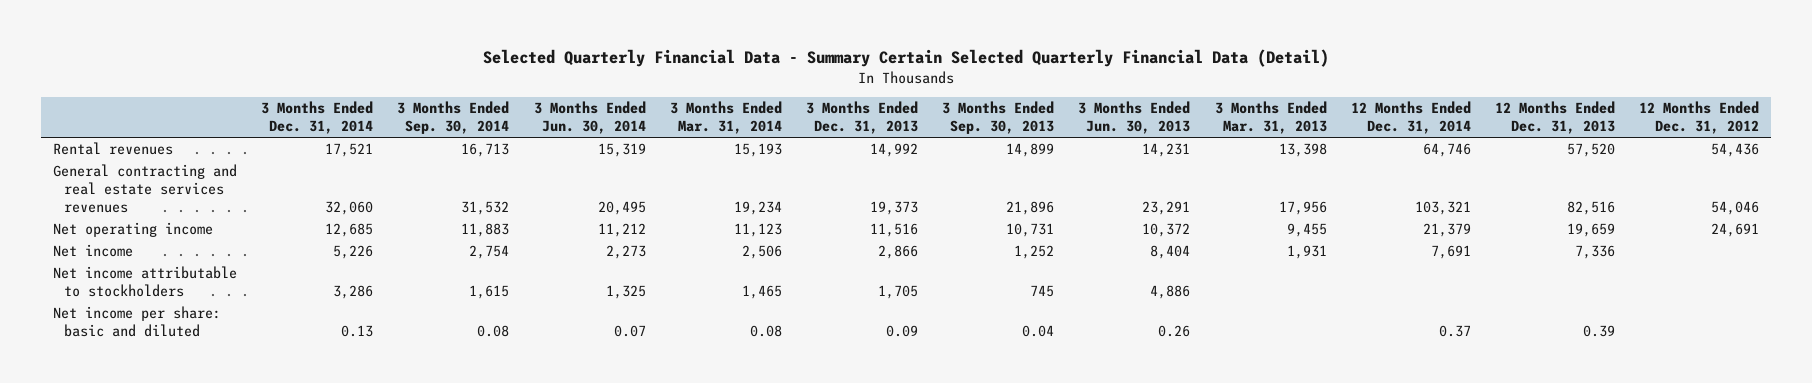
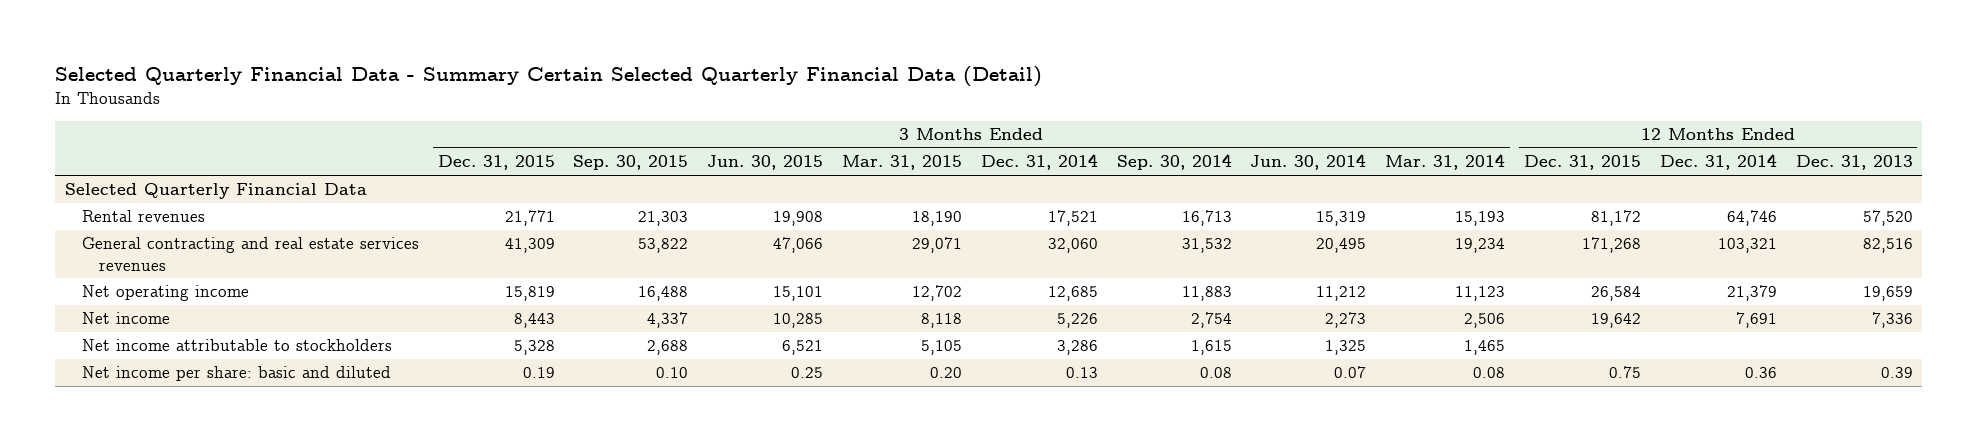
[805,101,918,135] 3 Months Ended Dec. 31, 2013 -> none
[942,101,1055,135] 3 Months Ended Sep. 30, 2013 -> none
[1078,101,1191,135] 3 Months Ended Jun. 30, 2013 -> none
[1214,101,1327,135] 3 Months Ended Mar. 31, 2013 -> none
[1639,101,1760,135] 12 Months Ended Dec. 31, 2012 -> none
none -> [437,155,555,171] Dec. 31, 2015
none -> [573,155,689,171] Sep. 30, 2015
none -> [707,155,824,171] Jun. 30, 2015
none -> [842,155,963,171] Mar. 31, 2015
none -> [1524,155,1642,171] Dec. 31, 2015
none -> [64,183,367,200] Selected Quarterly Financial Data
[1438,325,1471,338] 0.37 -> [1744,367,1777,379] 0.36

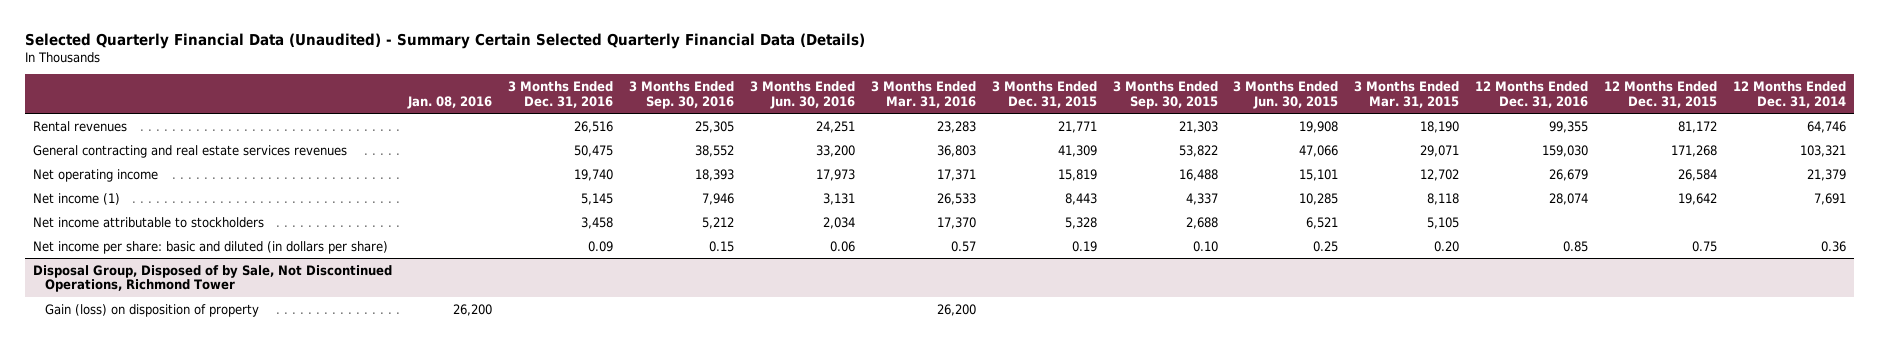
[55,66,1043,88] Selected Quarterly Financial Data - Summary Certain Selected Quarterly Financial Data (Detail) -> [25,32,866,49] Selected Quarterly Financial Data (Unaudited) - Summary Certain Selected Quarterly Financial Data (Details)
[980,154,1098,171] Dec. 31, 2014 -> none
[1116,154,1232,171] Sep. 30, 2014 -> none
[1250,154,1367,171] Jun. 30, 2014 -> none
[1385,154,1506,171] Mar. 31, 2014 -> none
[1795,155,1913,171] Dec. 31, 2013 -> none
none -> [406,95,492,109] Jan. 08, 2016
none -> [507,81,613,108] 3 Months Ended Dec. 31, 2016
none -> [628,81,734,109] 3 Months Ended Sep. 30, 2016
none -> [749,81,855,109] 3 Months Ended Jun. 30, 2016
none -> [870,81,976,108] 3 Months Ended Mar. 31, 2016
none -> [1475,81,1589,108] 12 Months Ended Dec. 31, 2016
[64,183,367,200] Selected Quarterly Financial Data -> none
[81,312,170,325] Net income -> [33,192,121,205] Net income (1)
[81,366,391,382] Net income per share: basic and diluted -> [33,240,389,254] Net income per share: basic and diluted (in dollars per share)
none -> [33,264,393,293] Disposal Group, Disposed of by Sale, Not Discontinued Operations, Richmond Tower
none -> [44,303,259,317] Gain (loss) on disposition of property

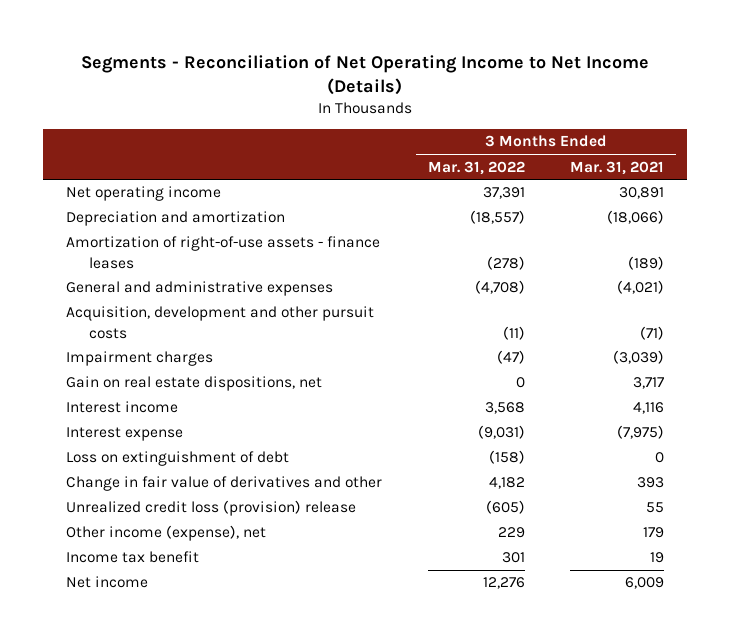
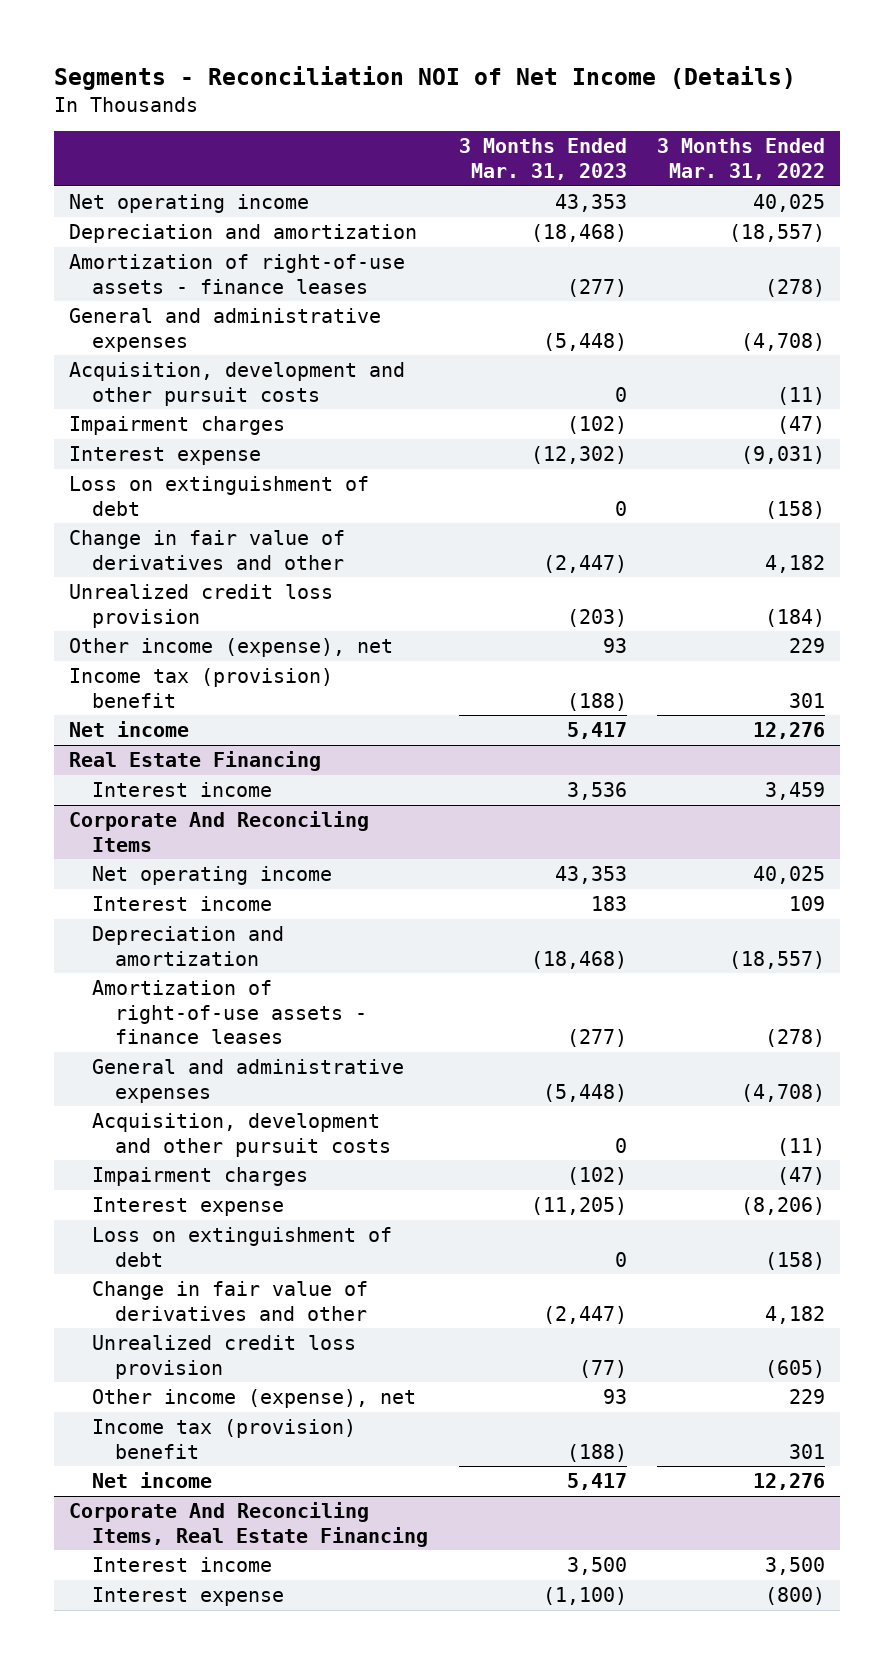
[81,54,650,96] Segments - Reconciliation of Net Operating Income to Net Income (Details) -> [54,65,797,90] Segments - Reconciliation NOI of Net Income (Details)
[570,160,665,175] Mar. 31, 2021 -> none
none -> [458,138,627,180] 3 Months Ended Mar. 31, 2023
[482,187,525,200] 37,391 -> [752,194,825,213] 40,025
[66,376,323,392] Gain on real estate dispositions, net -> none
[66,401,179,414] Interest income -> none
[66,500,357,517] Unrealized credit loss (provision) release -> [69,584,334,628] Unrealized credit loss provision
[485,500,525,515] (605) -> [764,608,825,627] (184)
[66,551,200,564] Income tax benefit -> [69,668,334,708] Income tax (provision) benefit
none -> [69,751,322,772] Real Estate Financing
none -> [92,782,273,798] Interest income
none -> [69,811,370,852] Corporate And Reconciling Items
none -> [92,866,333,886] Net operating income
none -> [92,896,273,912] Interest income
none -> [92,926,285,966] Depreciation and amortization
none -> [92,980,368,1045] Amortization of right-of-use assets - finance leases
none -> [92,1059,405,1103] General and administrative expenses
none -> [92,1113,392,1157] Acquisition, development and other pursuit costs
none -> [92,1167,309,1187] Impairment charges
none -> [92,1197,285,1217] Interest expense
none -> [92,1227,393,1267] Loss on extinguishment of debt
none -> [92,1281,369,1321] Change in fair value of derivatives and other
none -> [92,1335,357,1379] Unrealized credit loss provision
none -> [92,1389,417,1409] Other income (expense), net
none -> [92,1419,357,1459] Income tax (provision) benefit
none -> [92,1472,213,1489] Net income
none -> [69,1502,429,1547] Corporate And Reconciling Items, Real Estate Financing
none -> [92,1557,273,1573] Interest income
none -> [92,1587,285,1607] Interest expense

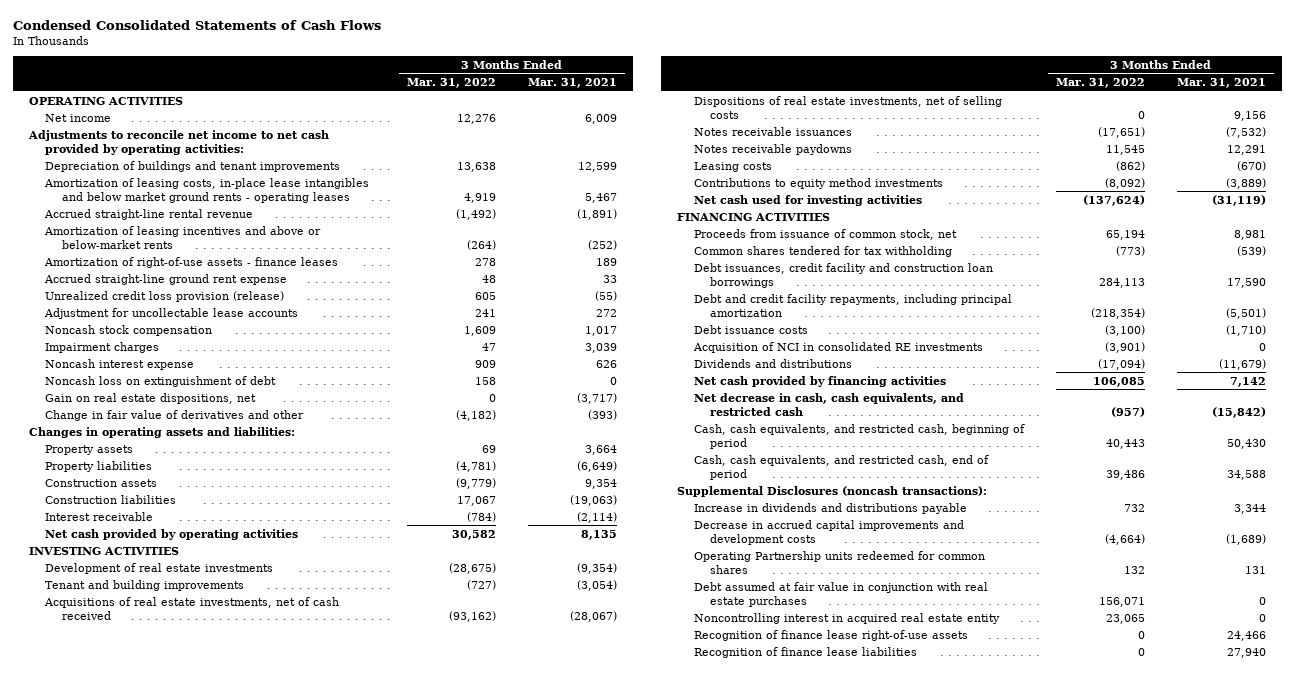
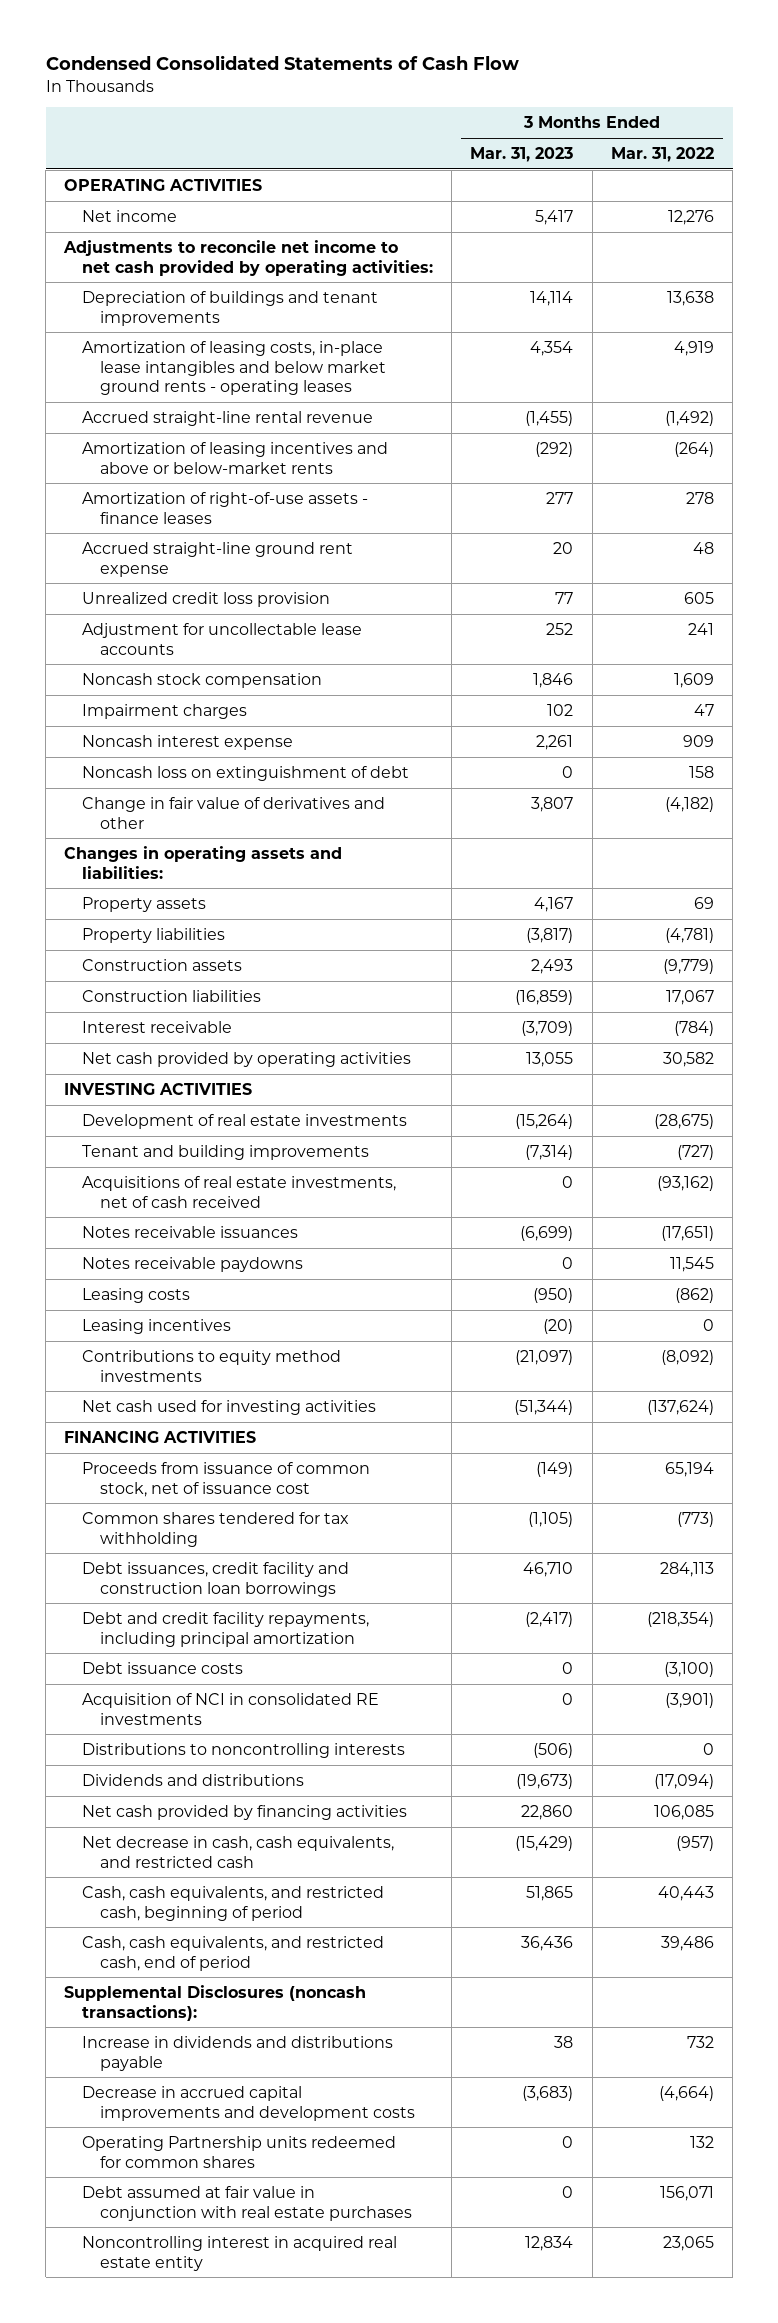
[12,19,381,30] Condensed Consolidated Statements of Cash Flows -> [45,55,519,71] Condensed Consolidated Statements of Cash Flow
[528,77,618,88] Mar. 31, 2021 -> none
none -> [470,146,574,162] Mar. 31, 2023
[45,290,285,302] Unrealized credit loss provision (release) -> [81,591,330,607] Unrealized credit loss provision
[45,392,257,404] Gain on real estate dispositions, net -> none
[693,95,1002,119] Dispositions of real estate investments, net of selling costs -> none
none -> [81,1318,231,1334] Leasing incentives
[693,228,957,240] Proceeds from issuance of common stock, net -> [81,1461,370,1497] Proceeds from issuance of common stock, net of issuance cost
none -> [81,1742,405,1758] Distributions to noncontrolling interests
[693,629,968,641] Recognition of finance lease right-of-use assets -> none
[693,646,917,658] Recognition of finance lease liabilities -> none

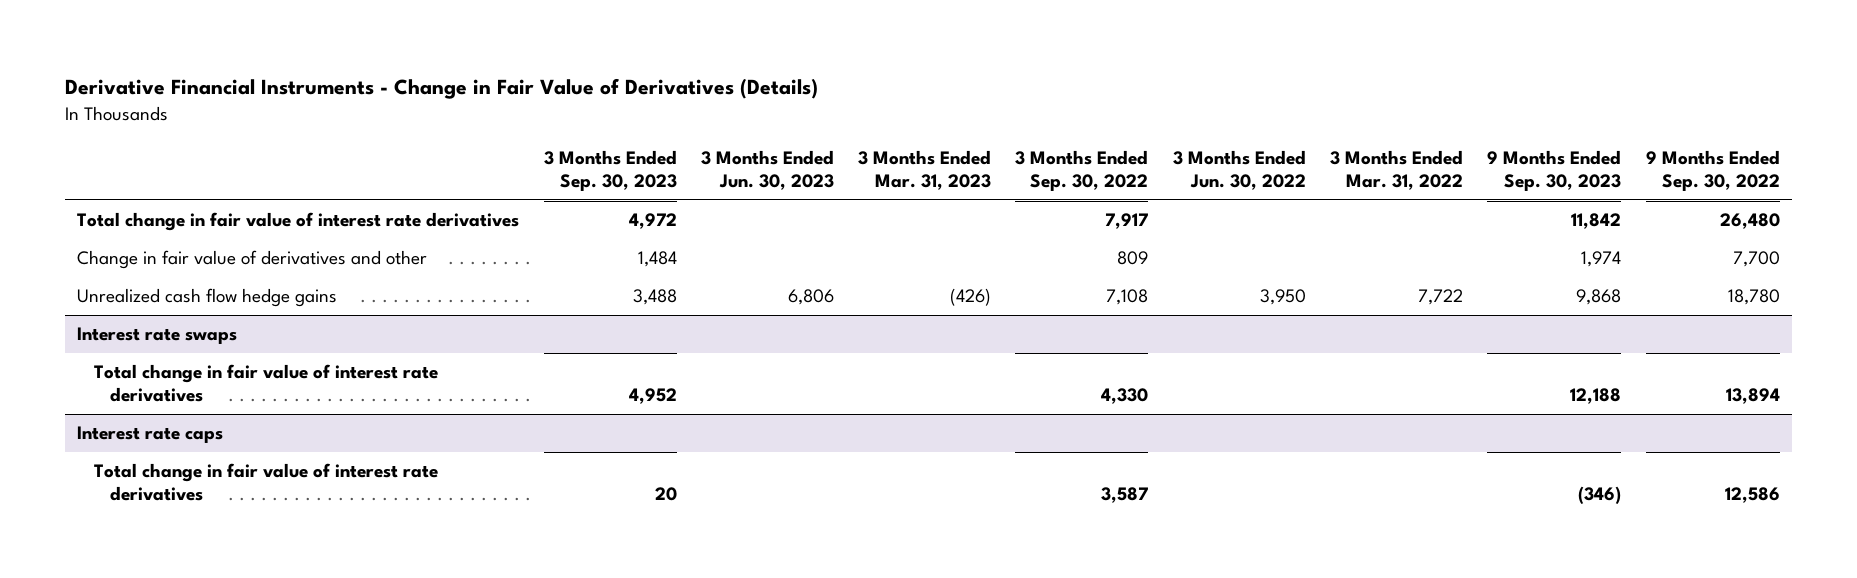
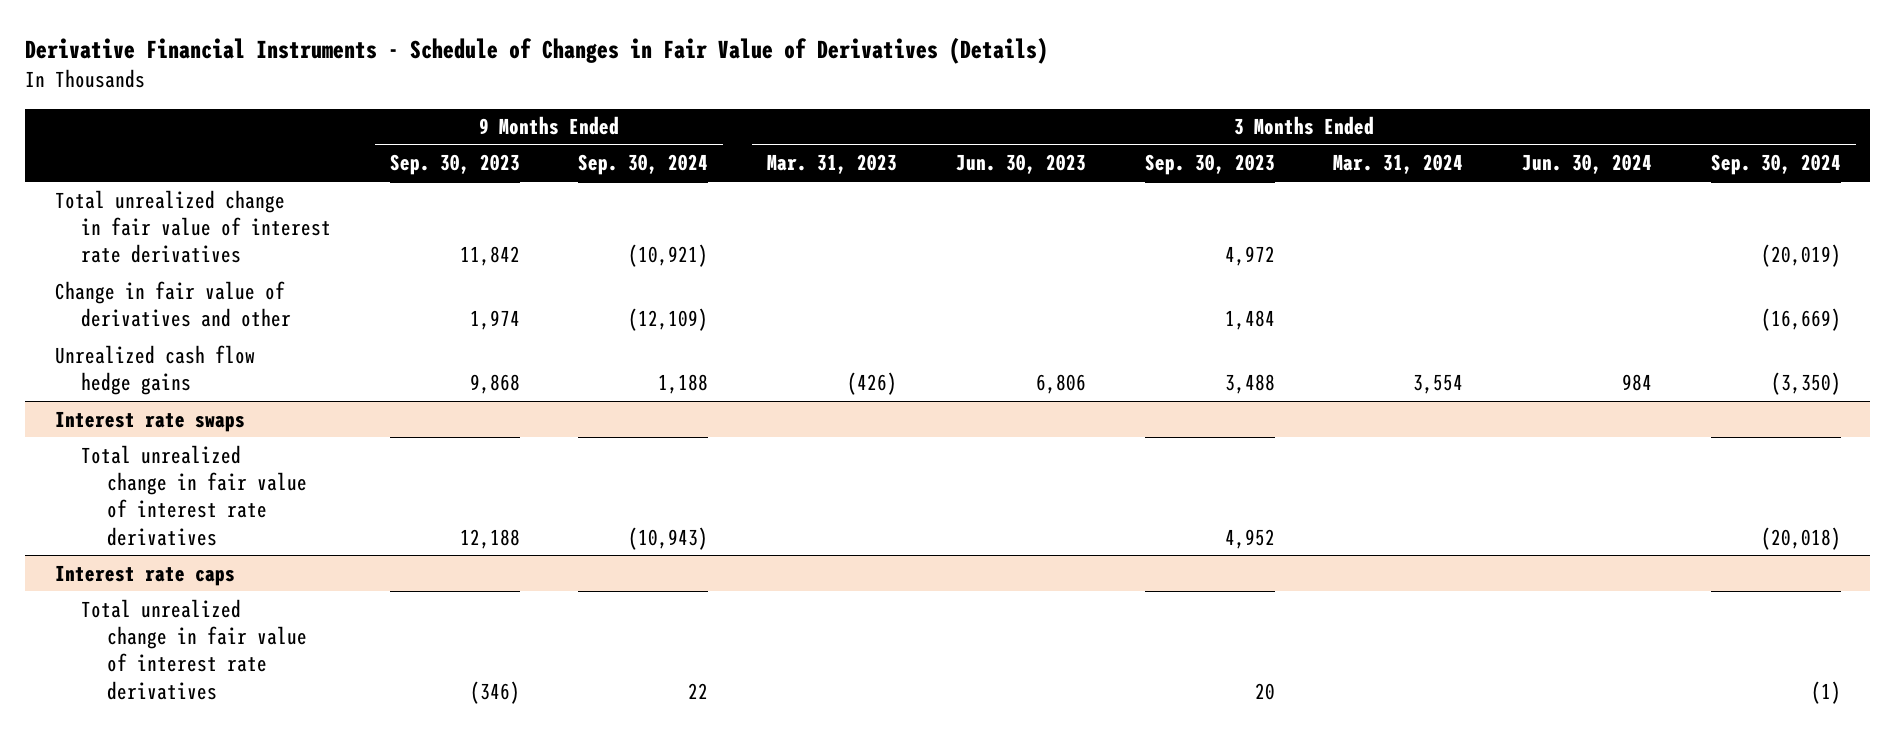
[65,78,819,100] Derivative Financial Instruments - Change in Fair Value of Derivatives (Details) -> [25,37,1049,65] Derivative Financial Instruments - Schedule of Changes in Fair Value of Derivatives (Details)
[1015,149,1149,192] 3 Months Ended Sep. 30, 2022 -> none
[1172,149,1306,191] 3 Months Ended Jun. 30, 2022 -> none
[1330,149,1464,191] 3 Months Ended Mar. 31, 2022 -> none
[1645,149,1780,192] 9 Months Ended Sep. 30, 2022 -> none
none -> [578,154,709,176] Sep. 30, 2024
none -> [1333,154,1464,175] Mar. 31, 2024
none -> [1522,154,1653,175] Jun. 30, 2024
none -> [1711,154,1842,176] Sep. 30, 2024
[77,212,520,232] Total change in fair value of interest rate derivatives -> [54,189,331,264] Total unrealized change in fair value of interest rate derivatives
[93,364,438,403] Total change in fair value of interest rate derivatives -> [80,444,307,546] Total unrealized change in fair value of interest rate derivatives
[93,463,438,502] Total change in fair value of interest rate derivatives -> [80,598,307,700] Total unrealized change in fair value of interest rate derivatives

